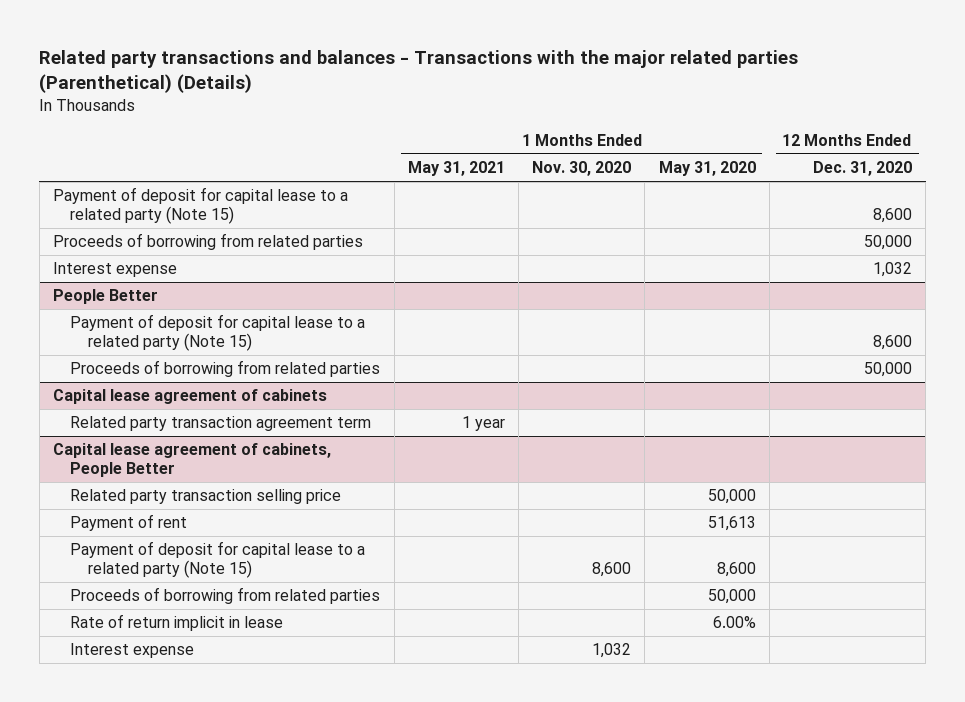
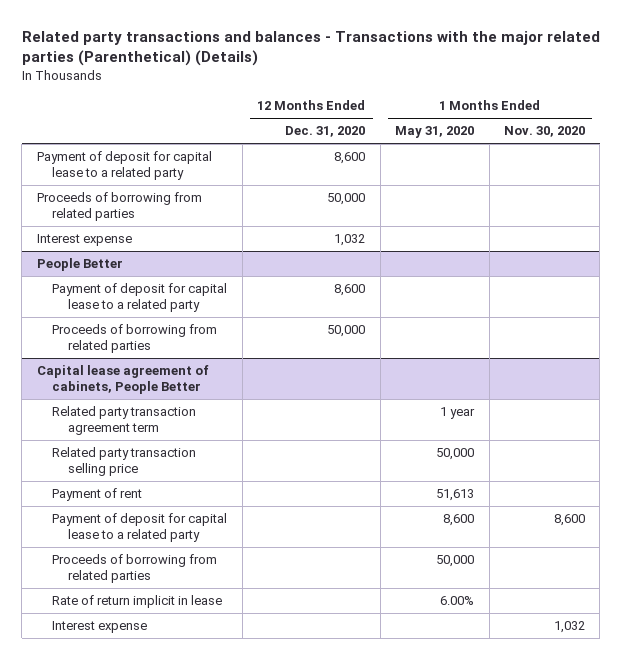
[407,161,505,177] May 31, 2021 -> none
[53,187,349,225] Payment of deposit for capital lease to a related party (Note 15) -> [36,151,212,180] Payment of deposit for capital lease to a related party
[70,314,366,352] Payment of deposit for capital lease to a related party (Note 15) -> [52,283,228,312] Payment of deposit for capital lease to a related party
[53,389,328,405] Capital lease agreement of cabinets -> none
[70,416,372,432] Related party transaction agreement term -> none
none -> [52,406,197,435] Related party transaction agreement term
[70,541,366,579] Payment of deposit for capital lease to a related party (Note 15) -> [52,513,228,542] Payment of deposit for capital lease to a related party

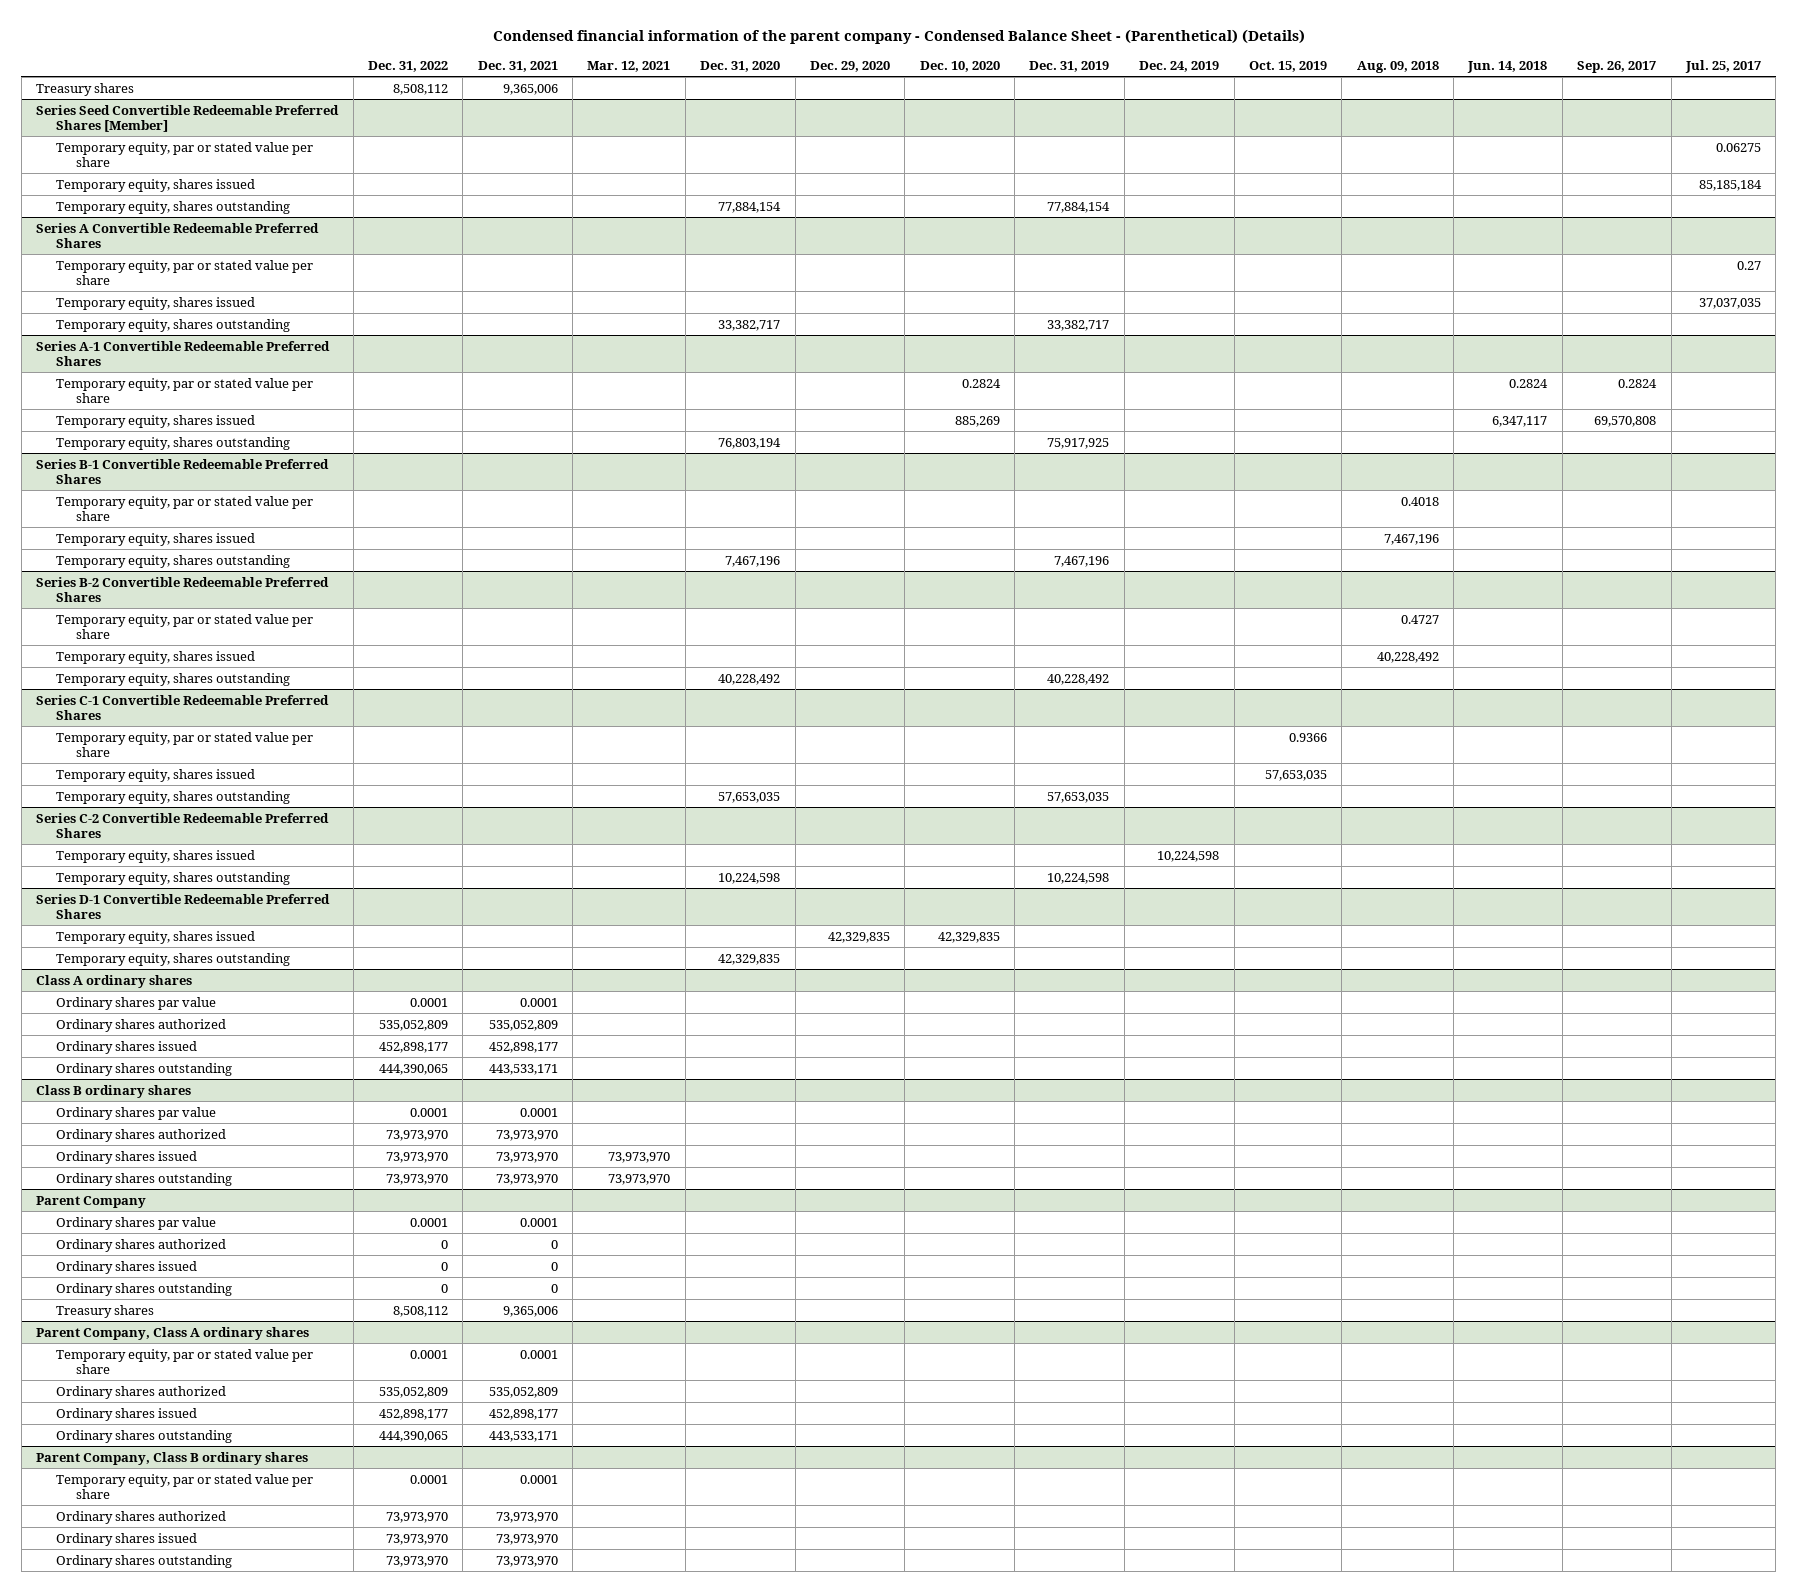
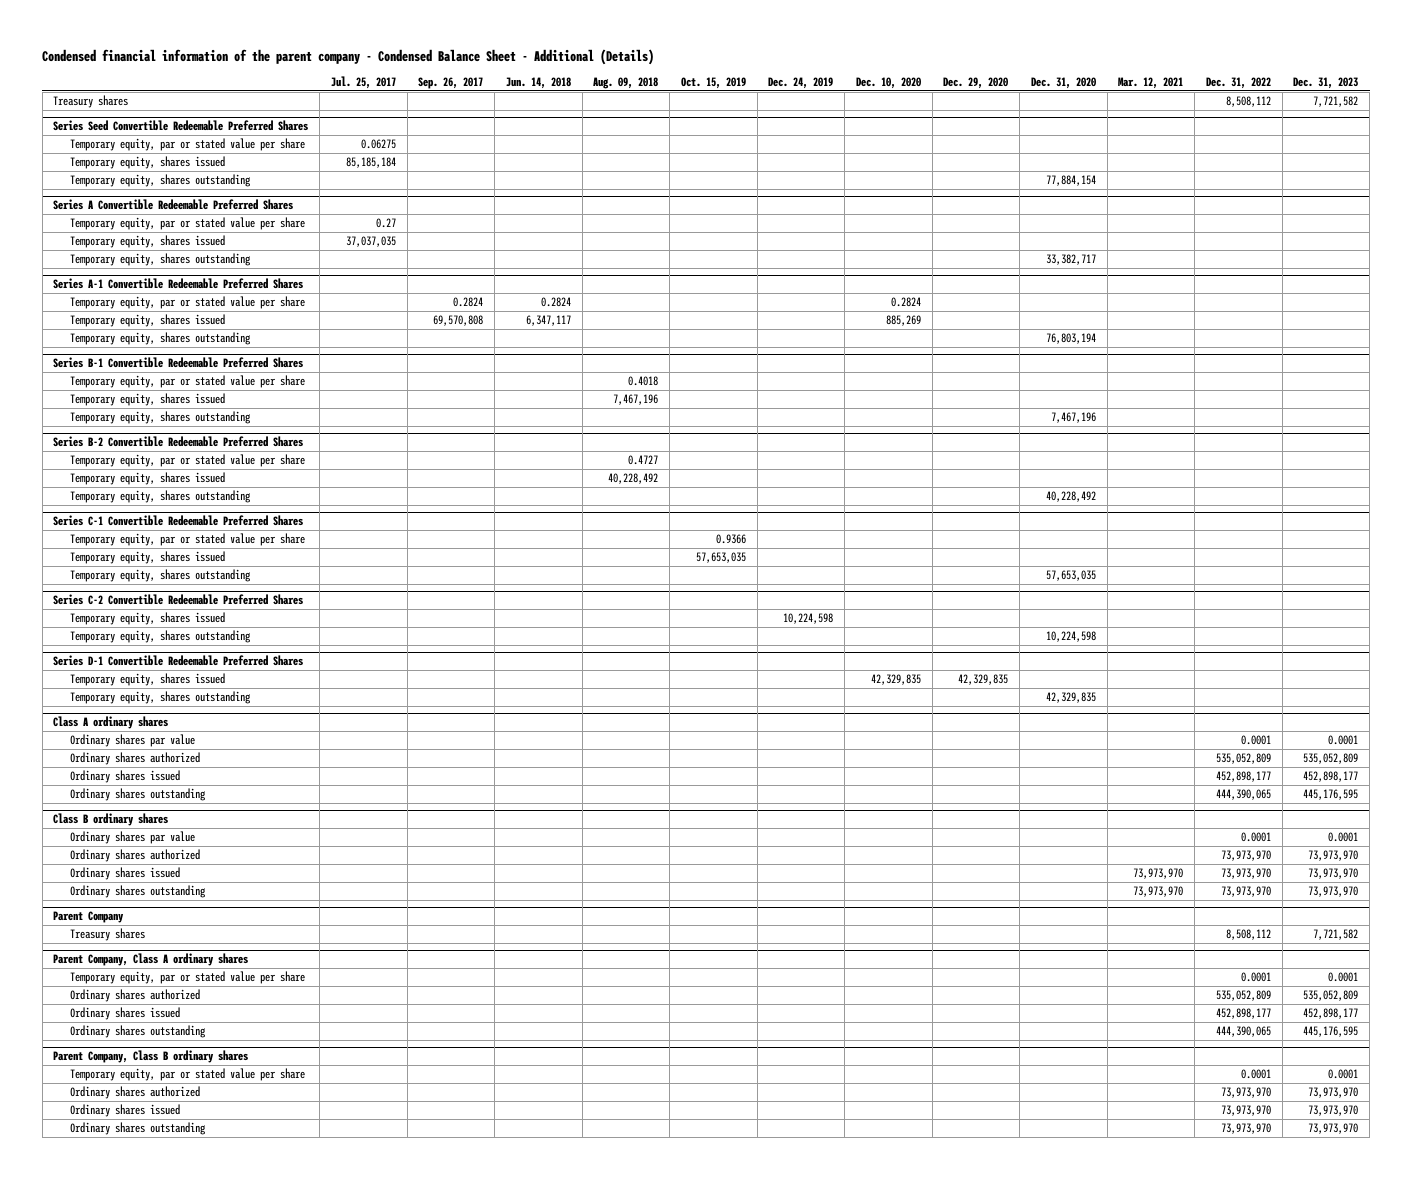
[492,29,1305,45] Condensed financial information of the parent company - Condensed Balance Sheet - (Parenthetical) (Details) -> [42,48,655,65] Condensed financial information of the parent company - Condensed Balance Sheet - Additional (Details)
[477,60,558,72] Dec. 31, 2021 -> none
[1029,60,1110,72] Dec. 31, 2019 -> none
none -> [1293,77,1359,90] Dec. 31, 2023
[36,104,340,132] Series Seed Convertible Redeemable Preferred Shares [Member] -> [53,120,309,132] Series Seed Convertible Redeemable Preferred Shares
[55,1216,216,1230] Ordinary shares par value -> none
[55,1238,226,1252] Ordinary shares authorized -> none
[55,1260,197,1274] Ordinary shares issued -> none
[55,1282,232,1296] Ordinary shares outstanding -> none

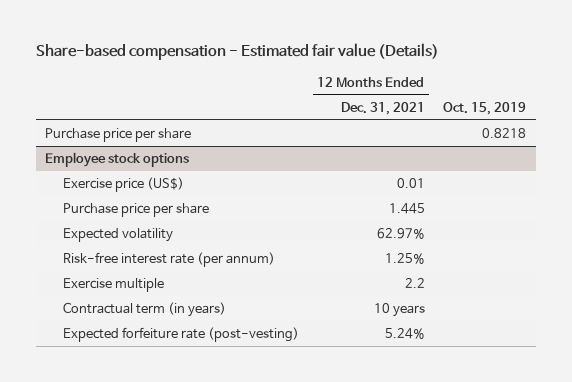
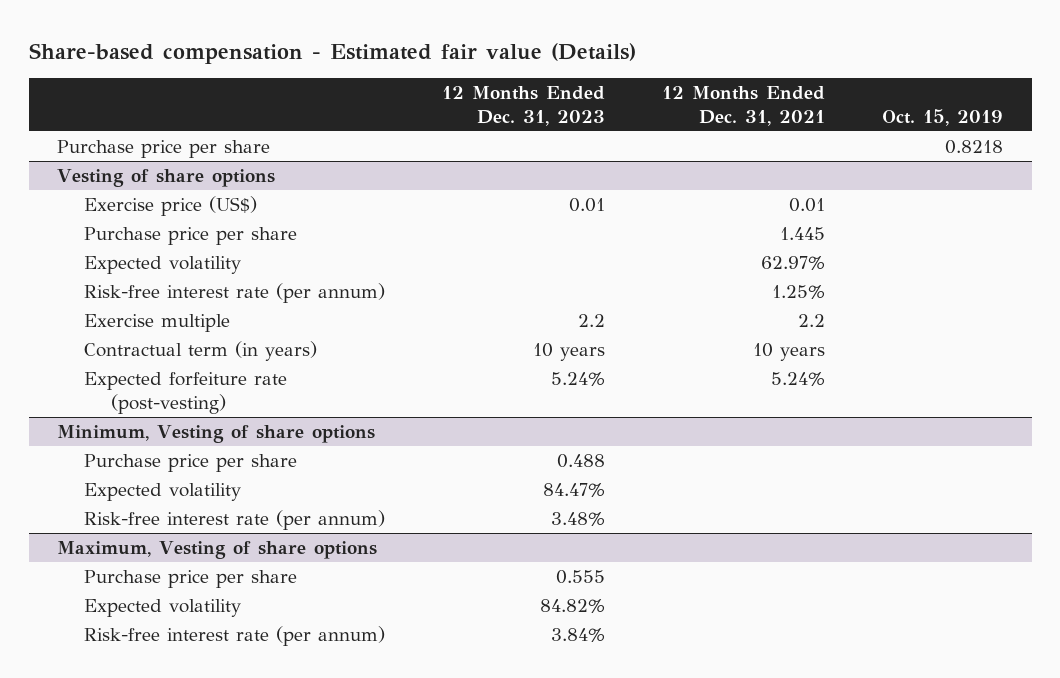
none -> [442,86,606,126] 12 Months Ended Dec. 31, 2023
[45,152,190,168] Employee stock options -> [57,169,276,188] Vesting of share options
none -> [57,425,376,444] Minimum, Vesting of share options
none -> [84,454,298,473] Purchase price per share
none -> [84,483,242,502] Expected volatility
none -> [84,510,386,531] Risk-free interest rate (per annum)
none -> [57,541,378,560] Maximum, Vesting of share options
none -> [84,570,298,589] Purchase price per share
none -> [84,599,242,618] Expected volatility
none -> [84,626,386,647] Risk-free interest rate (per annum)

